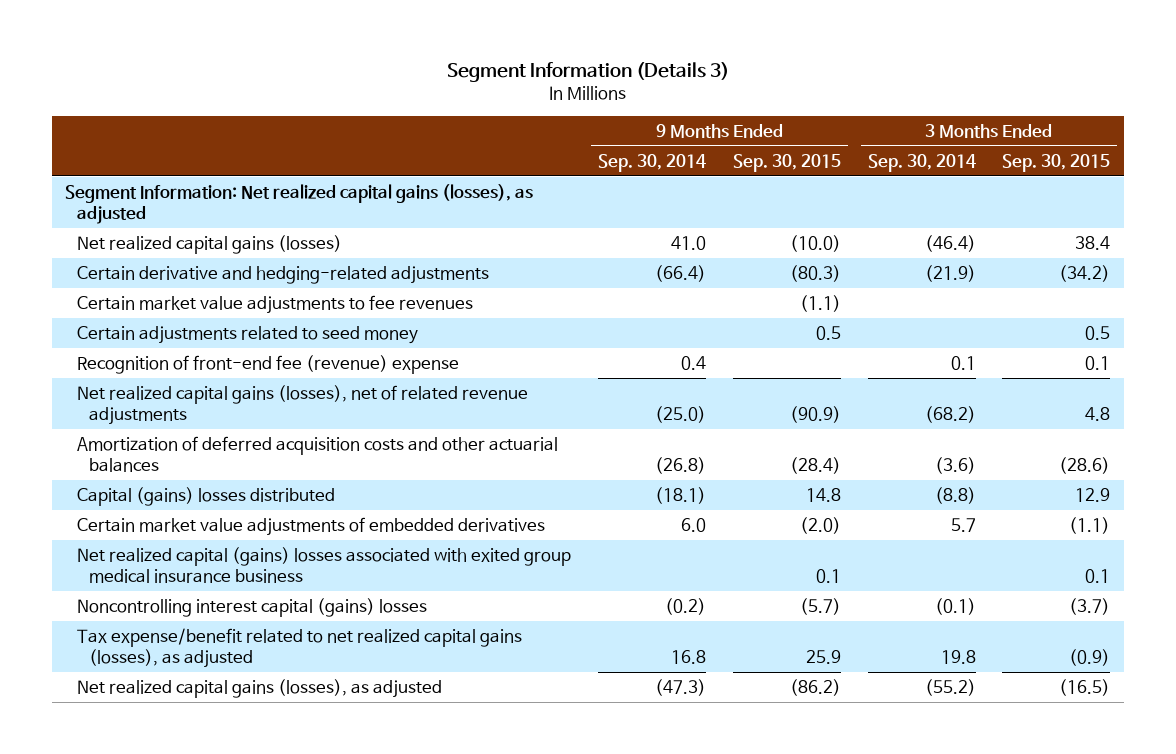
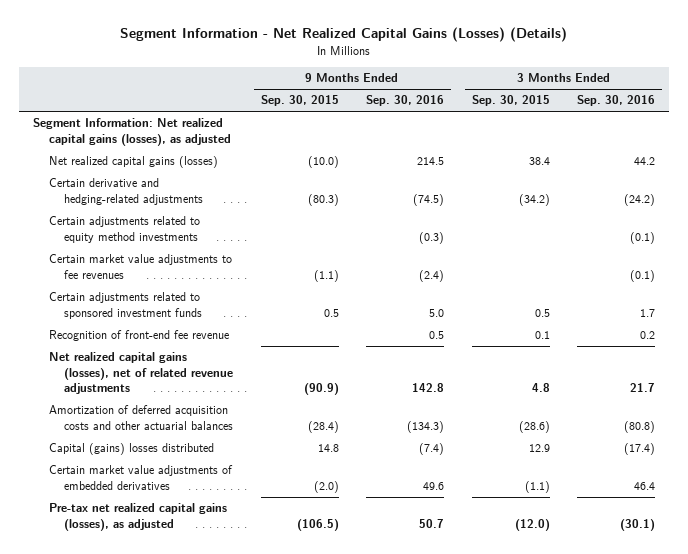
[446,62,729,83] Segment Information (Details 3) -> [120,27,568,43] Segment Information - Net Realized Capital Gains (Losses) (Details)
[598,153,707,172] Sep. 30, 2014 -> none
[867,153,976,172] Sep. 30, 2014 -> none
none -> [366,95,445,107] Sep. 30, 2016
none -> [577,95,656,107] Sep. 30, 2016
none -> [48,216,200,243] Certain adjustments related to equity method investments
[77,325,419,344] Certain adjustments related to seed money -> none
none -> [48,292,203,319] Certain adjustments related to sponsored investment funds
[77,354,460,374] Recognition of front-end fee (revenue) expense -> [48,330,229,342] Recognition of front-end fee revenue
[77,546,572,583] Net realized capital (gains) losses associated with exited group medical insurance business -> none
[77,597,428,617] Noncontrolling interest capital (gains) losses -> none
[77,627,523,668] Tax expense/benefit related to net realized capital gains (losses), as adjusted -> none
[77,678,443,698] Net realized capital gains (losses), as adjusted -> [48,503,227,531] Pre-tax net realized capital gains (losses), as adjusted
[789,678,841,696] (86.2) -> [296,518,339,531] (106.5)
[1059,678,1111,696] (16.5) -> [514,518,550,531] (12.0)

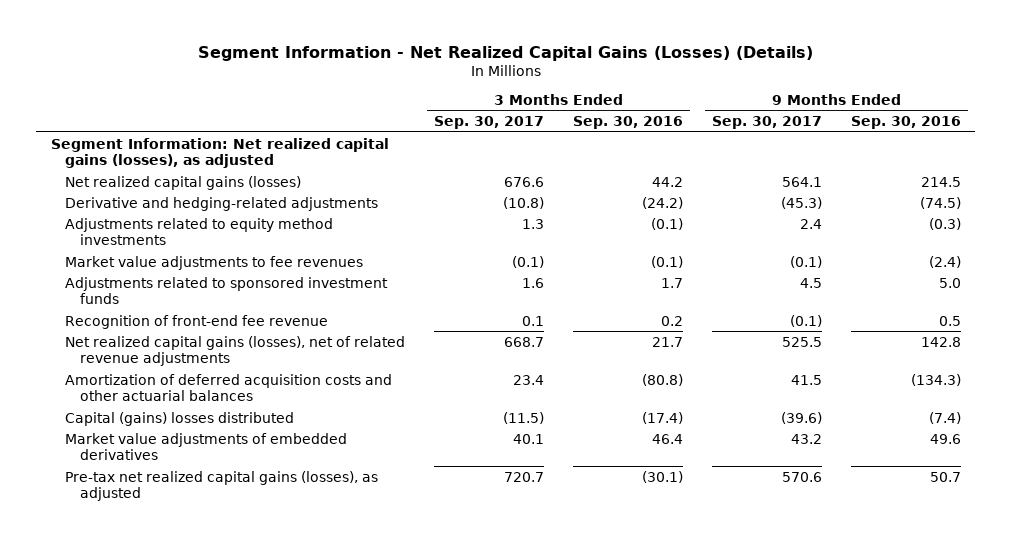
[260,95,339,107] Sep. 30, 2015 -> none
[471,95,550,107] Sep. 30, 2015 -> none
none -> [434,116,545,130] Sep. 30, 2017
none -> [712,116,823,130] Sep. 30, 2017
[48,178,204,205] Certain derivative and hedging-related adjustments -> [65,196,379,211] Derivative and hedging-related adjustments
[48,216,200,243] Certain adjustments related to equity method investments -> [65,217,334,246] Adjustments related to equity method investments
[48,254,232,279] Certain market value adjustments to fee revenues -> [65,255,364,270] Market value adjustments to fee revenues
[48,292,203,319] Certain adjustments related to sponsored investment funds -> [65,276,389,305] Adjustments related to sponsored investment funds
[48,465,233,490] Certain market value adjustments of embedded derivatives -> [65,432,348,461] Market value adjustments of embedded derivatives

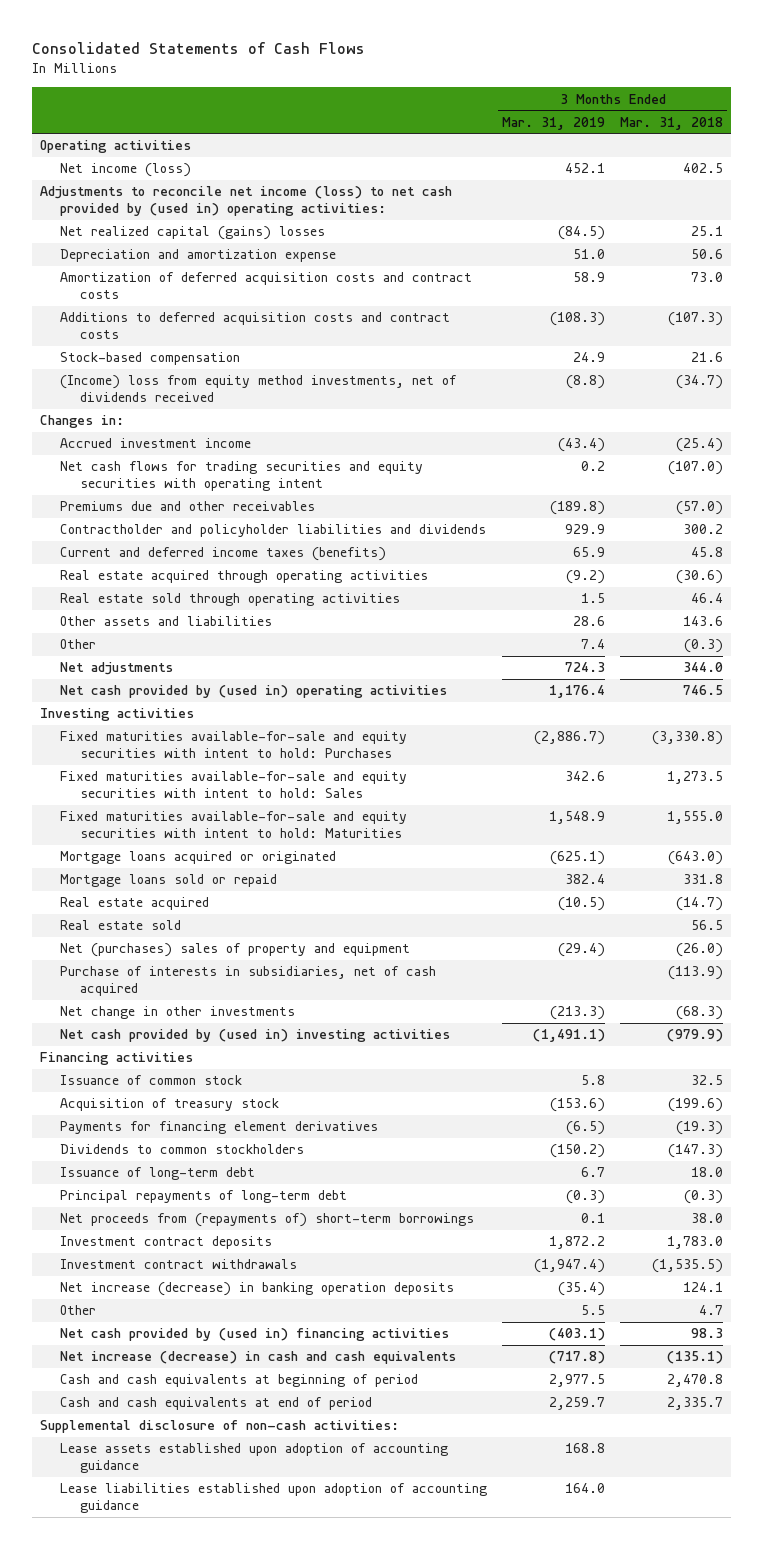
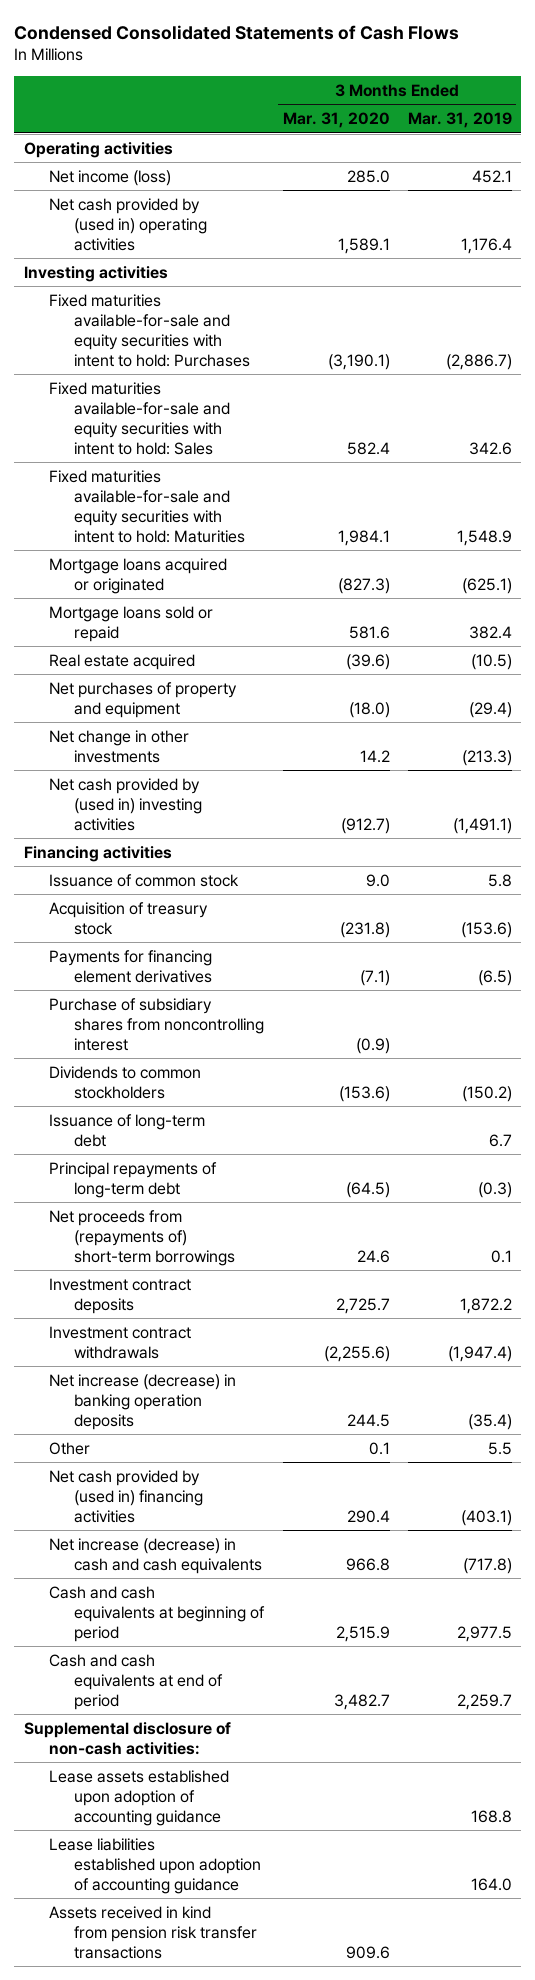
[32,42,366,55] Consolidated Statements of Cash Flows -> [14,24,460,40] Condensed Consolidated Statements of Cash Flows
[620,116,724,130] Mar. 31, 2018 -> none
none -> [282,112,390,129] Mar. 31, 2020
[39,186,452,216] Adjustments to reconcile net income (loss) to net cash provided by (used in) operating activities: -> none
[59,226,325,241] Net realized capital (gains) losses -> none
[59,249,336,263] Depreciation and amortization expense -> none
[59,272,472,299] Amortization of deferred acquisition costs and contract costs -> none
[59,312,450,339] Additions to deferred acquisition costs and contract costs -> none
[59,352,240,366] Stock-based compensation -> none
[59,375,457,402] (Income) loss from equity method investments, net of dividends received -> none
[39,415,124,429] Changes in: -> none
[59,438,251,449] Accrued investment income -> none
[59,461,423,491] Net cash flows for trading securities and equity securities with operating intent -> none
[59,501,315,512] Premiums due and other receivables -> none
[59,524,486,538] Contractholder and policyholder liabilities and dividends -> none
[59,547,386,562] Current and deferred income taxes (benefits) -> none
[59,570,428,584] Real estate acquired through operating activities -> none
[59,593,400,607] Real estate sold through operating activities -> none
[59,616,272,627] Other assets and liabilities -> none
[59,639,96,650] Other -> none
[59,662,173,676] Net adjustments -> none
[59,920,181,931] Real estate sold -> none
[59,966,436,996] Purchase of interests in subsidiaries, net of cash acquired -> none
[59,943,410,958] Net (purchases) sales of property and equipment -> [48,681,237,718] Net purchases of property and equipment
none -> [48,997,265,1051] Purchase of subsidiary shares from noncontrolling interest
none -> [48,1905,258,1959] Assets received in kind from pension risk transfer transactions

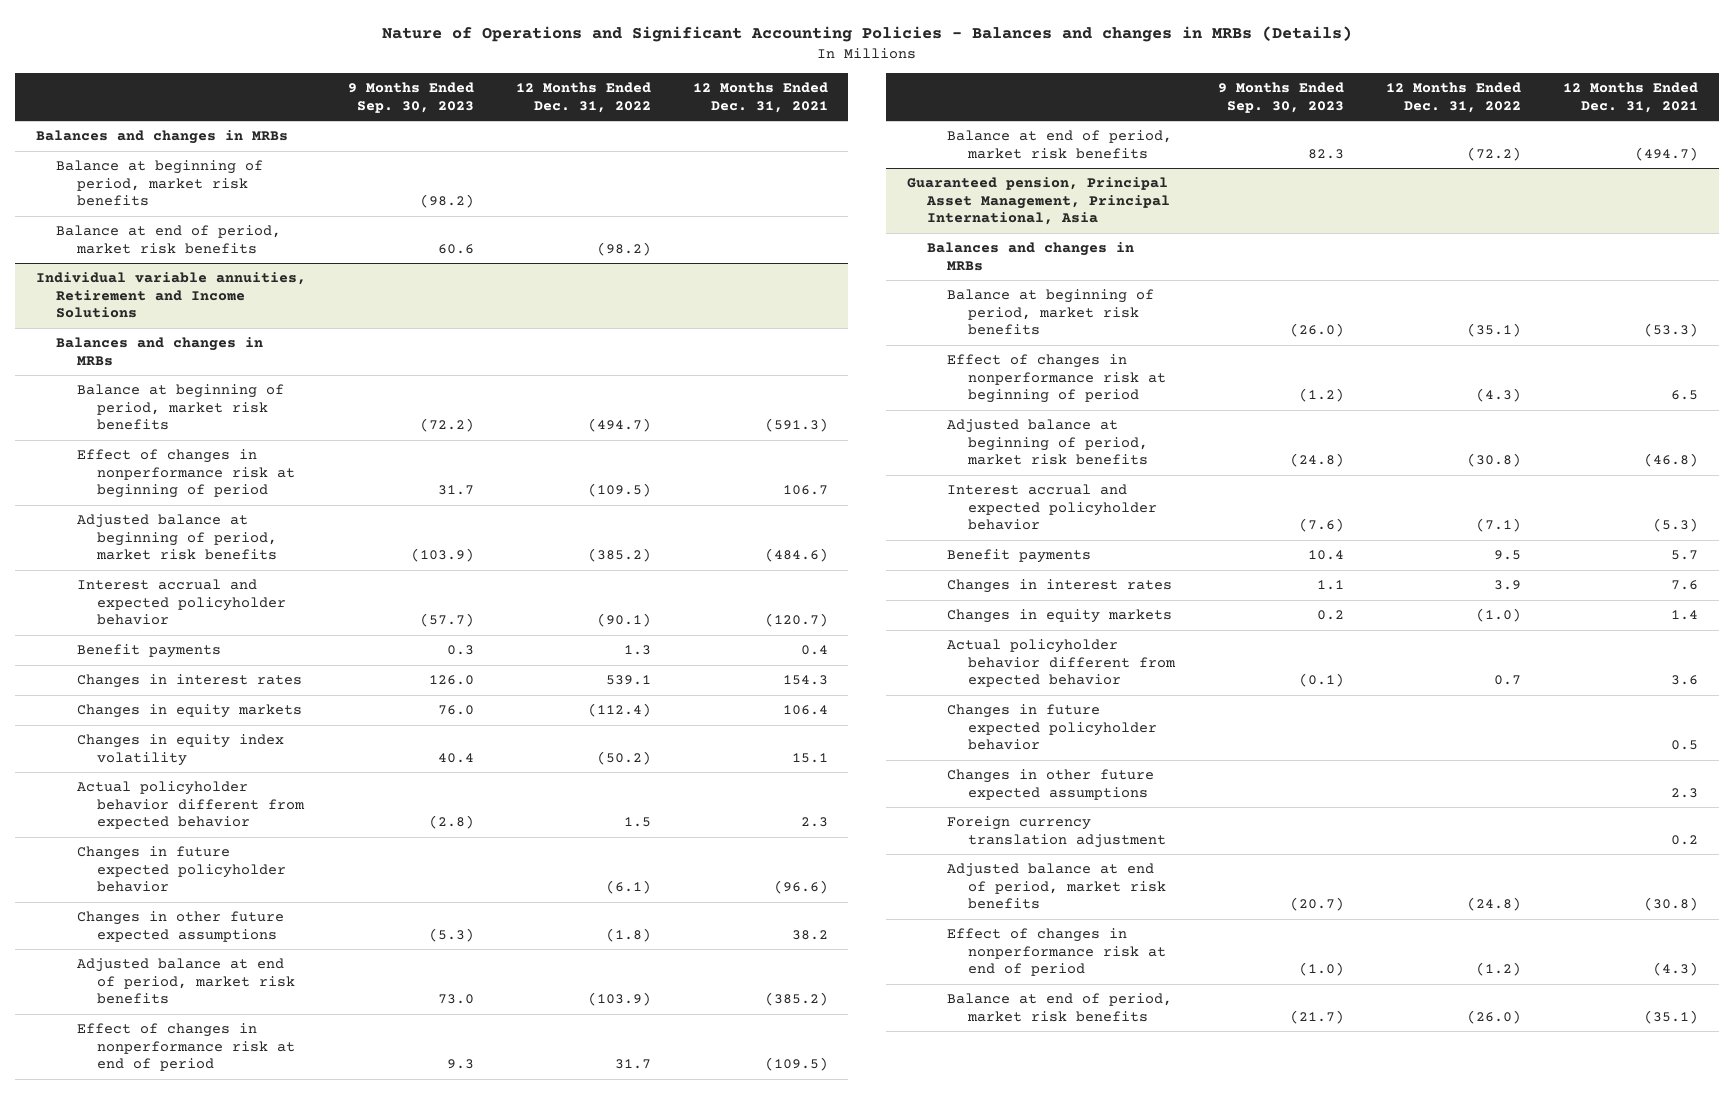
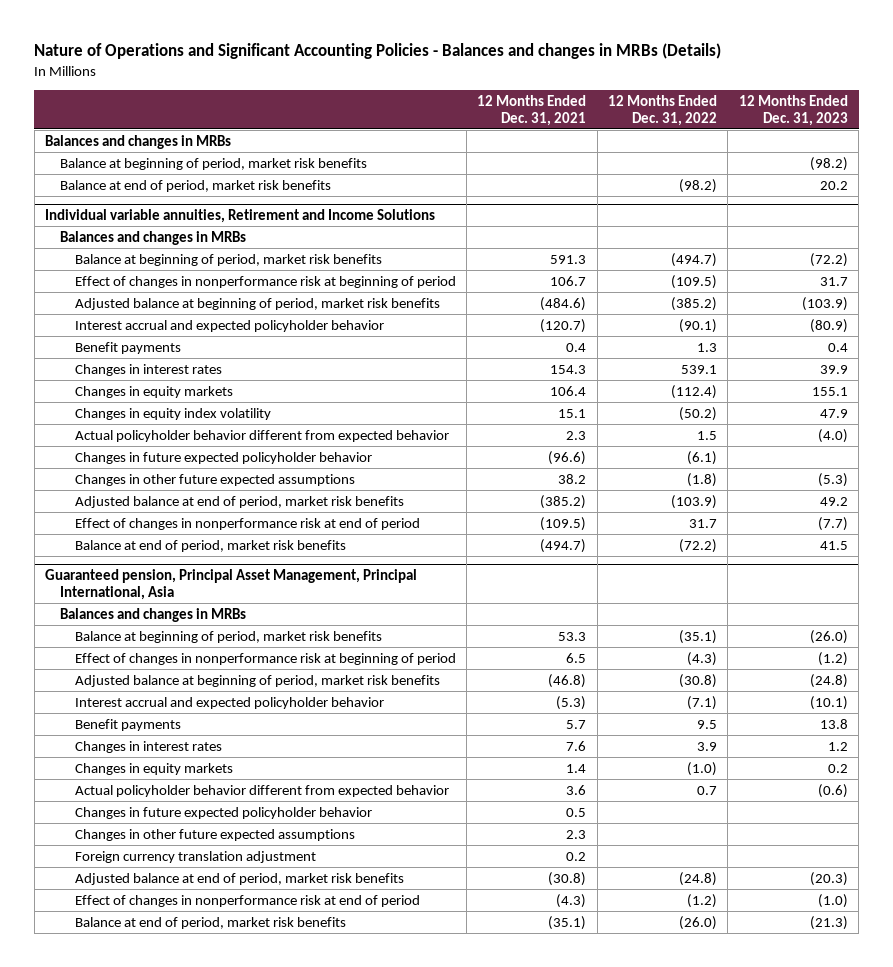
[347,82,474,114] 9 Months Ended Sep. 30, 2023 -> none
none -> [738,94,848,126] 12 Months Ended Dec. 31, 2023
[764,418,828,433] (591.3) -> [550,254,587,264] 591.3
[1644,323,1699,338] (53.3) -> [558,631,587,641] 53.3

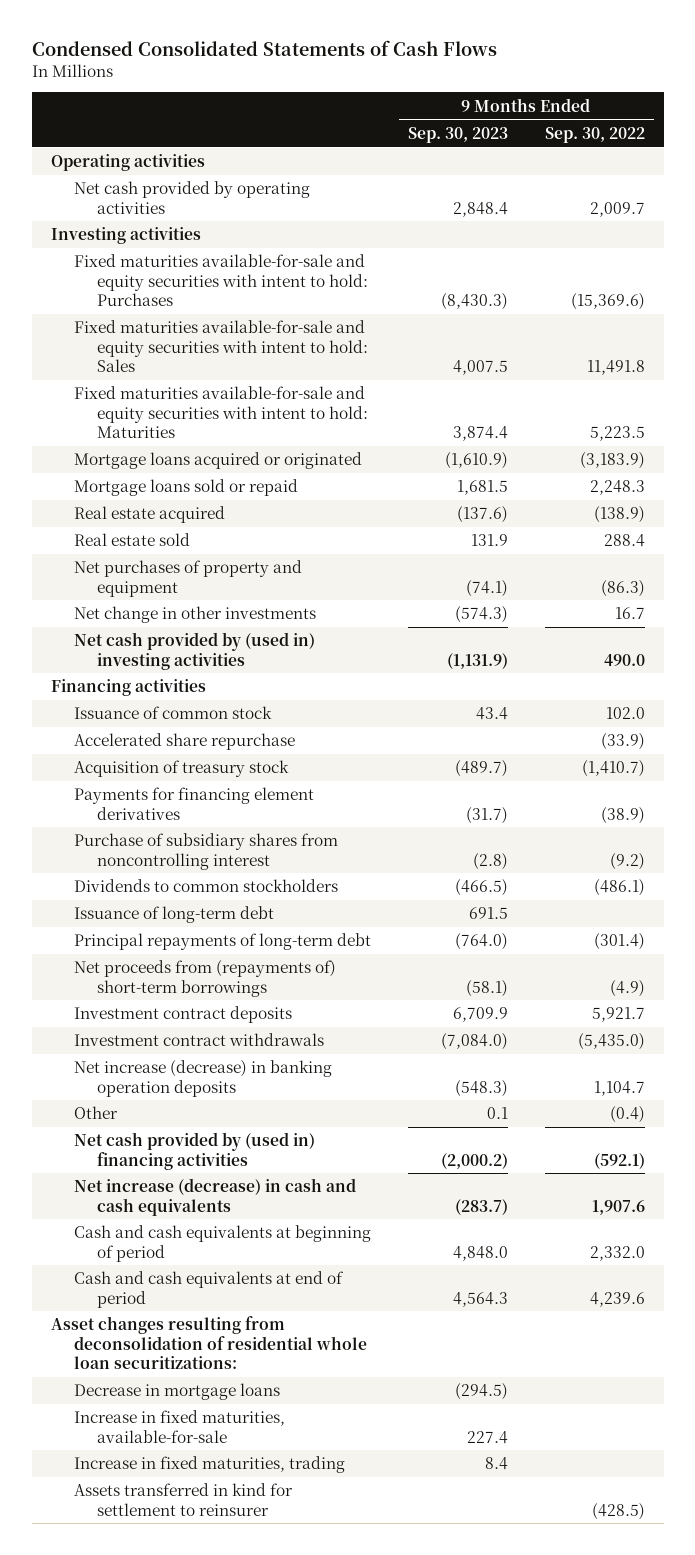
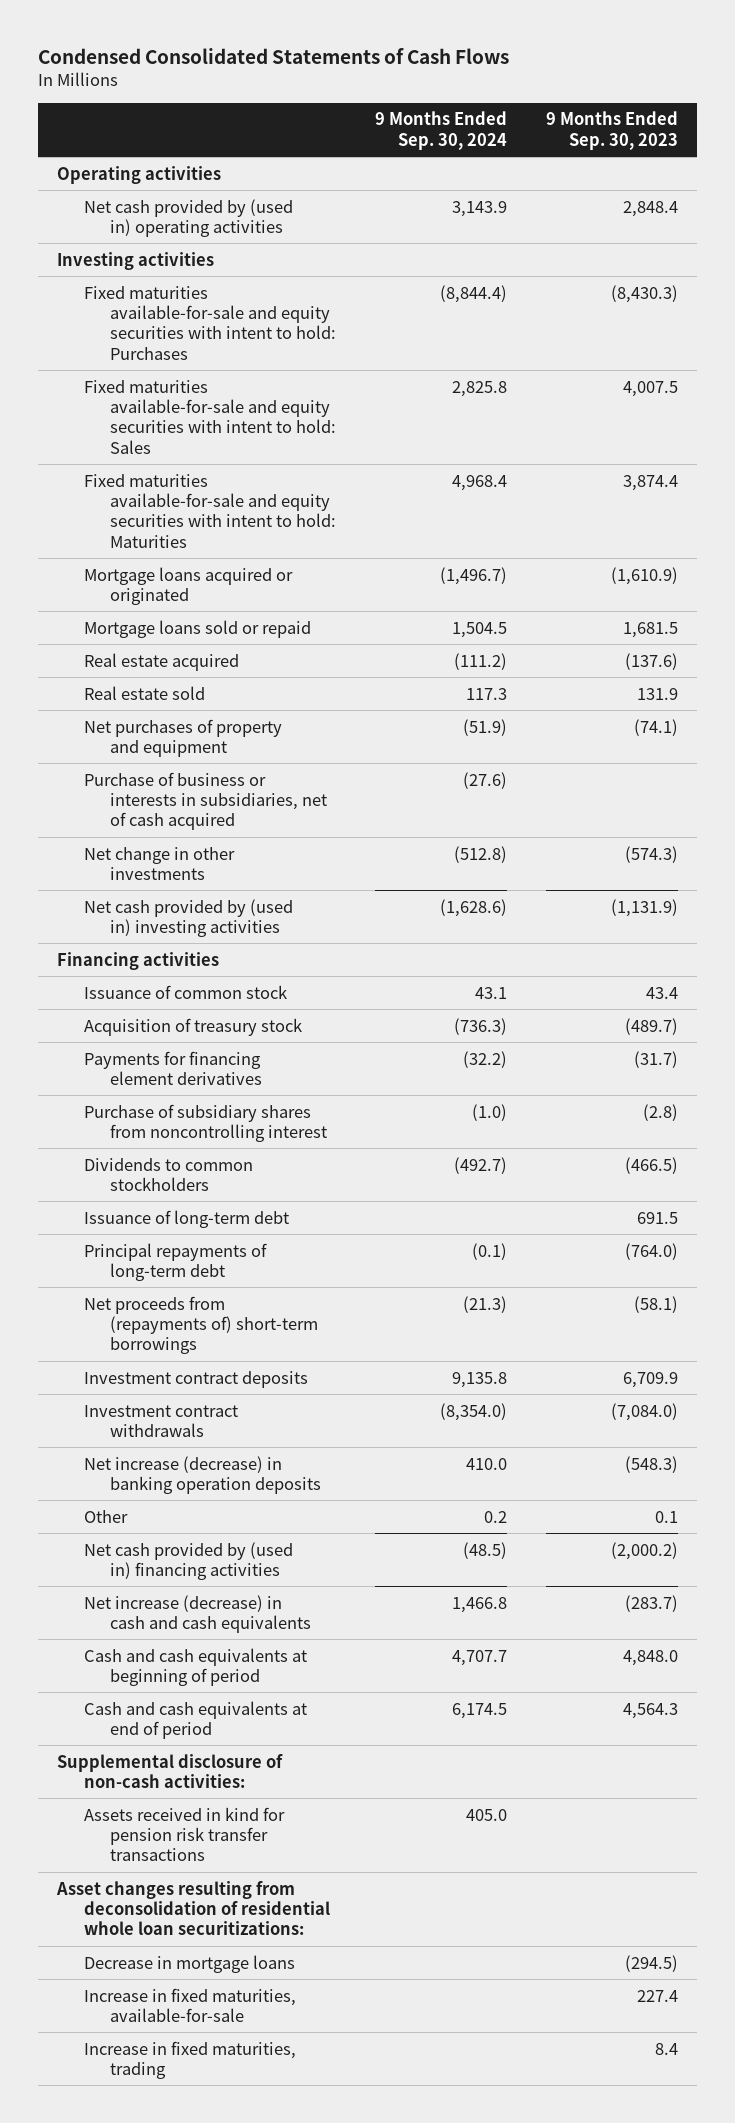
[544,126,645,143] Sep. 30, 2022 -> none
none -> [374,111,507,150] 9 Months Ended Sep. 30, 2024
[73,181,310,214] Net cash provided by operating activities -> [83,198,293,237] Net cash provided by (used in) operating activities
none -> [83,771,327,831] Purchase of business or interests in subsidiaries, net of cash acquired
[73,733,295,751] Accelerated share repurchase -> none
none -> [57,1753,284,1788] Supplemental disclosure of non-cash activities:
none -> [83,1806,285,1862] Assets received in kind for pension risk transfer transactions
[73,1483,293,1516] Assets transferred in kind for settlement to reinsurer -> none

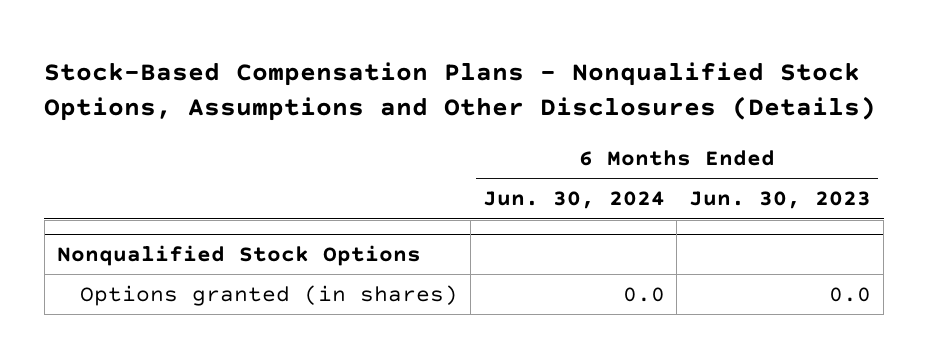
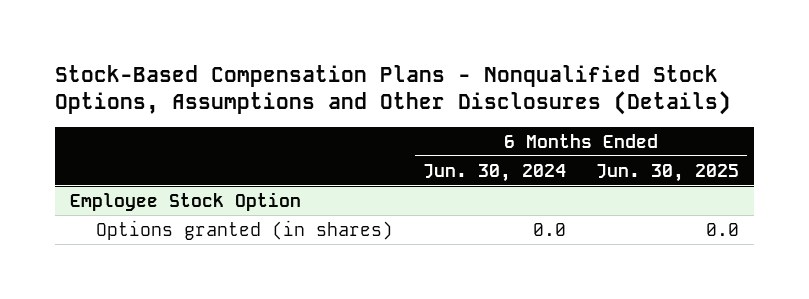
[689,191,872,210] Jun. 30, 2023 -> none
none -> [596,163,740,182] Jun. 30, 2025
[56,245,421,267] Nonqualified Stock Options -> [69,191,301,211] Employee Stock Option

